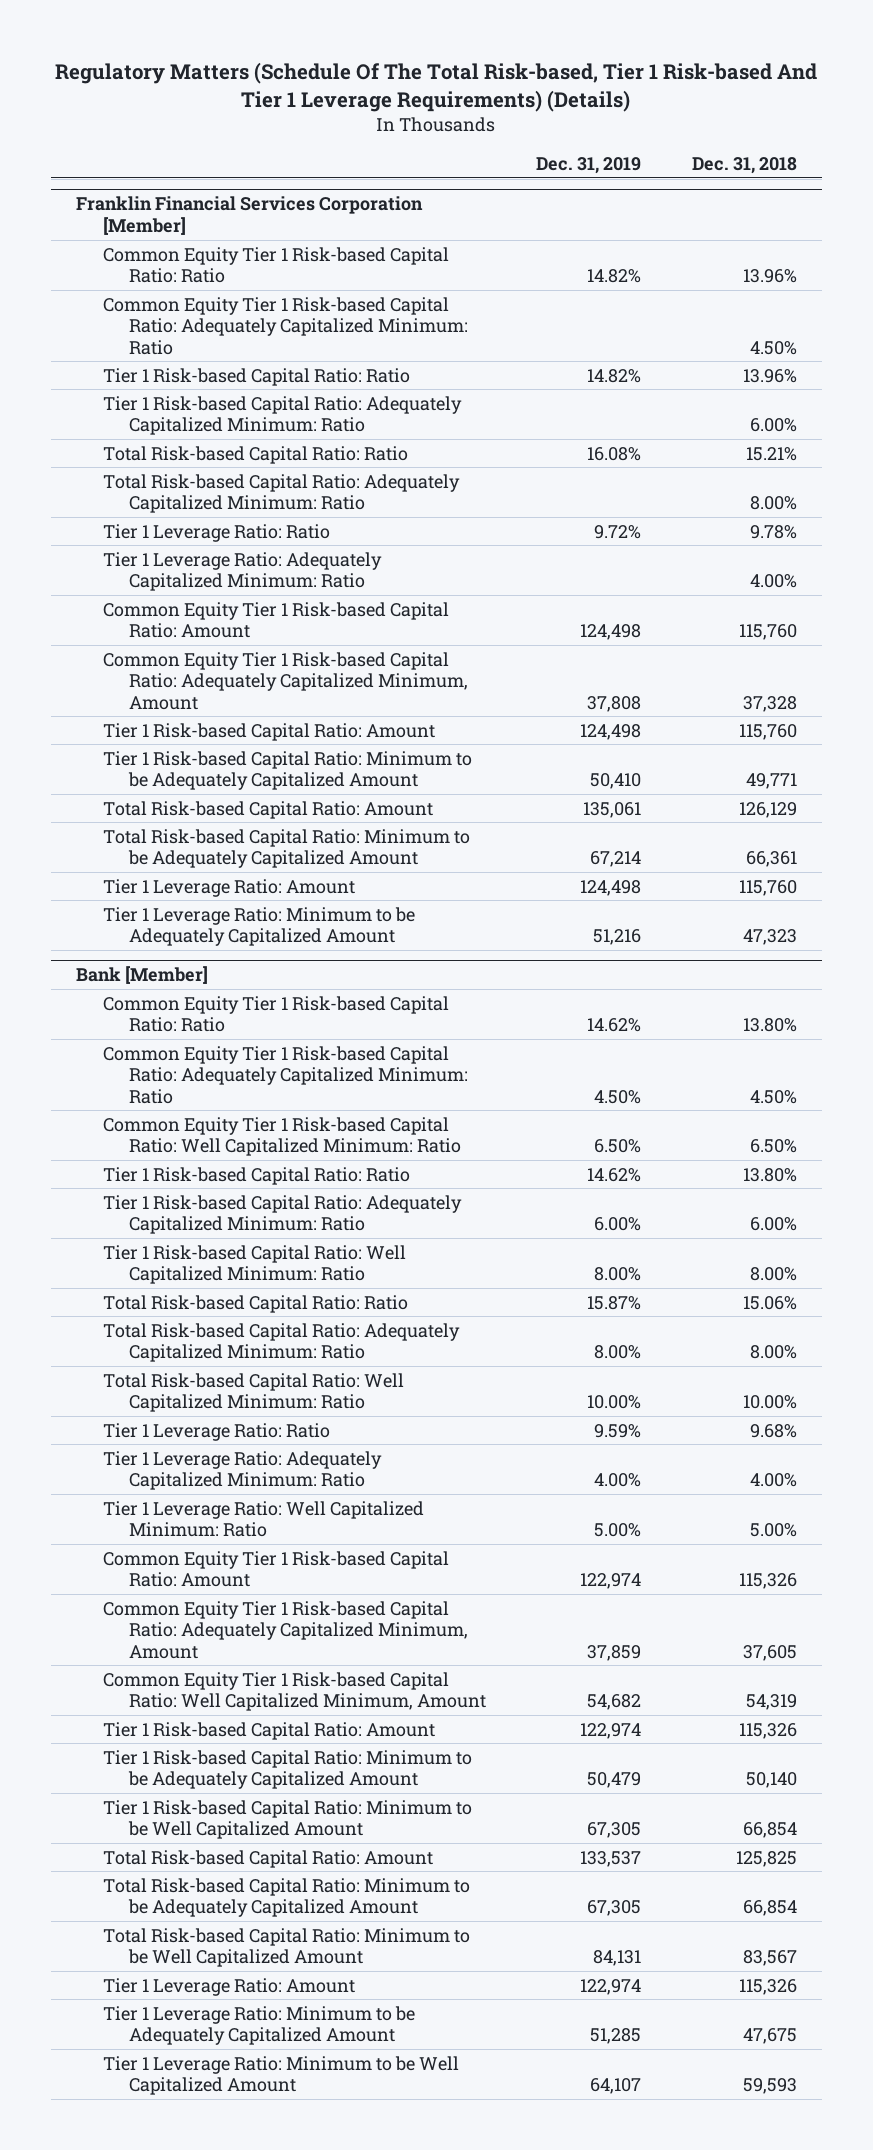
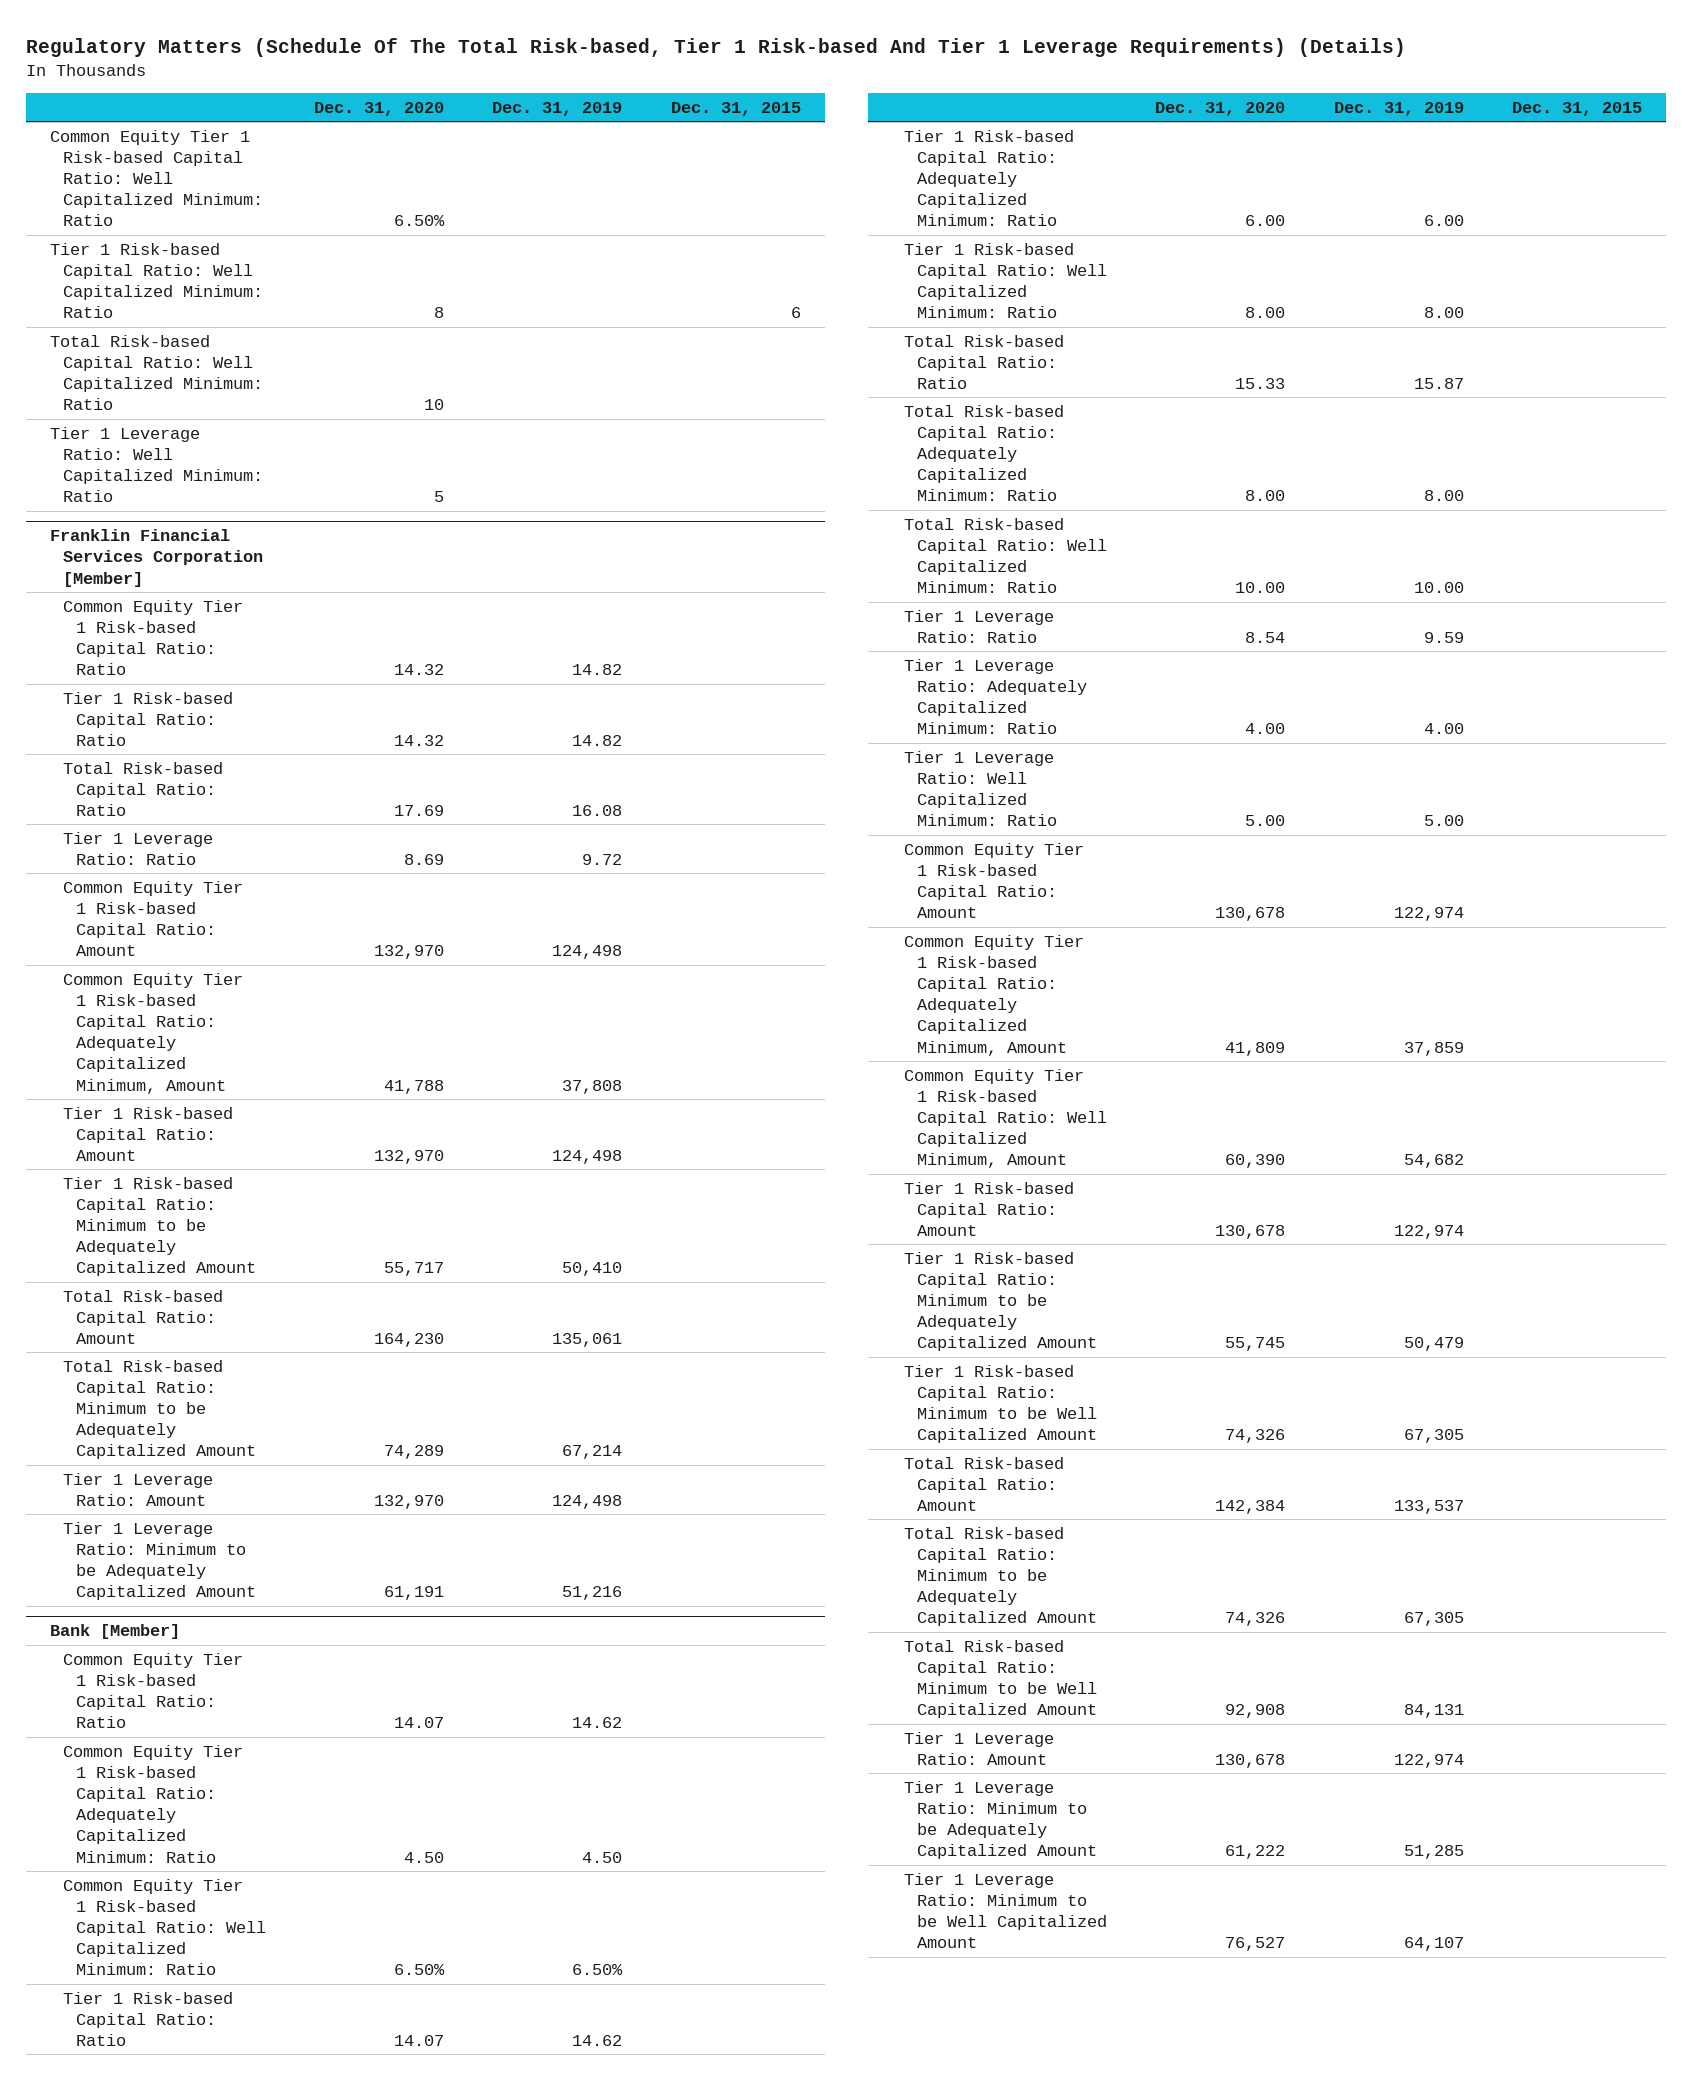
[691,156,797,174] Dec. 31, 2018 -> none
none -> [314,101,445,116] Dec. 31, 2020
none -> [670,101,801,116] Dec. 31, 2015
none -> [50,129,264,227] Common Equity Tier 1 Risk-based Capital Ratio: Well Capitalized Minimum: Ratio
none -> [50,242,264,319] Tier 1 Risk-based Capital Ratio: Well Capitalized Minimum: Ratio
none -> [50,334,264,411] Total Risk-based Capital Ratio: Well Capitalized Minimum: Ratio
none -> [50,426,264,503] Tier 1 Leverage Ratio: Well Capitalized Minimum: Ratio
[102,296,469,355] Common Equity Tier 1 Risk-based Capital Ratio: Adequately Capitalized Minimum: Ratio -> none
[102,395,462,436] Tier 1 Risk-based Capital Ratio: Adequately Capitalized Minimum: Ratio -> none
[102,473,460,514] Total Risk-based Capital Ratio: Adequately Capitalized Minimum: Ratio -> none
[102,551,382,592] Tier 1 Leverage Ratio: Adequately Capitalized Minimum: Ratio -> none
[587,269,642,284] 14.82% -> [572,664,623,676] 14.82
[587,368,642,383] 14.82% -> [572,735,623,747] 14.82
[587,446,642,461] 16.08% -> [572,805,623,817] 16.08
[594,524,642,539] 9.72% -> [582,853,623,865] 9.72
[587,1018,642,1033] 14.62% -> [572,1717,623,1729] 14.62
[594,1089,642,1104] 4.50% -> [582,1851,623,1863] 4.50
[587,1167,642,1182] 14.62% -> [572,2035,623,2047] 14.62
[594,1217,642,1232] 6.00% -> [1423,215,1464,227] 6.00
[594,1267,642,1282] 8.00% -> [1423,307,1464,319] 8.00
[587,1295,642,1310] 15.87% -> [1413,378,1464,390] 15.87
[594,1345,642,1360] 8.00% -> [1423,490,1464,502] 8.00
[587,1395,642,1410] 10.00% -> [1413,582,1464,594] 10.00
[594,1423,642,1438] 9.59% -> [1423,631,1464,643] 9.59
[594,1473,642,1488] 4.00% -> [1423,723,1464,735] 4.00
[594,1523,642,1538] 5.00% -> [1423,815,1464,827] 5.00

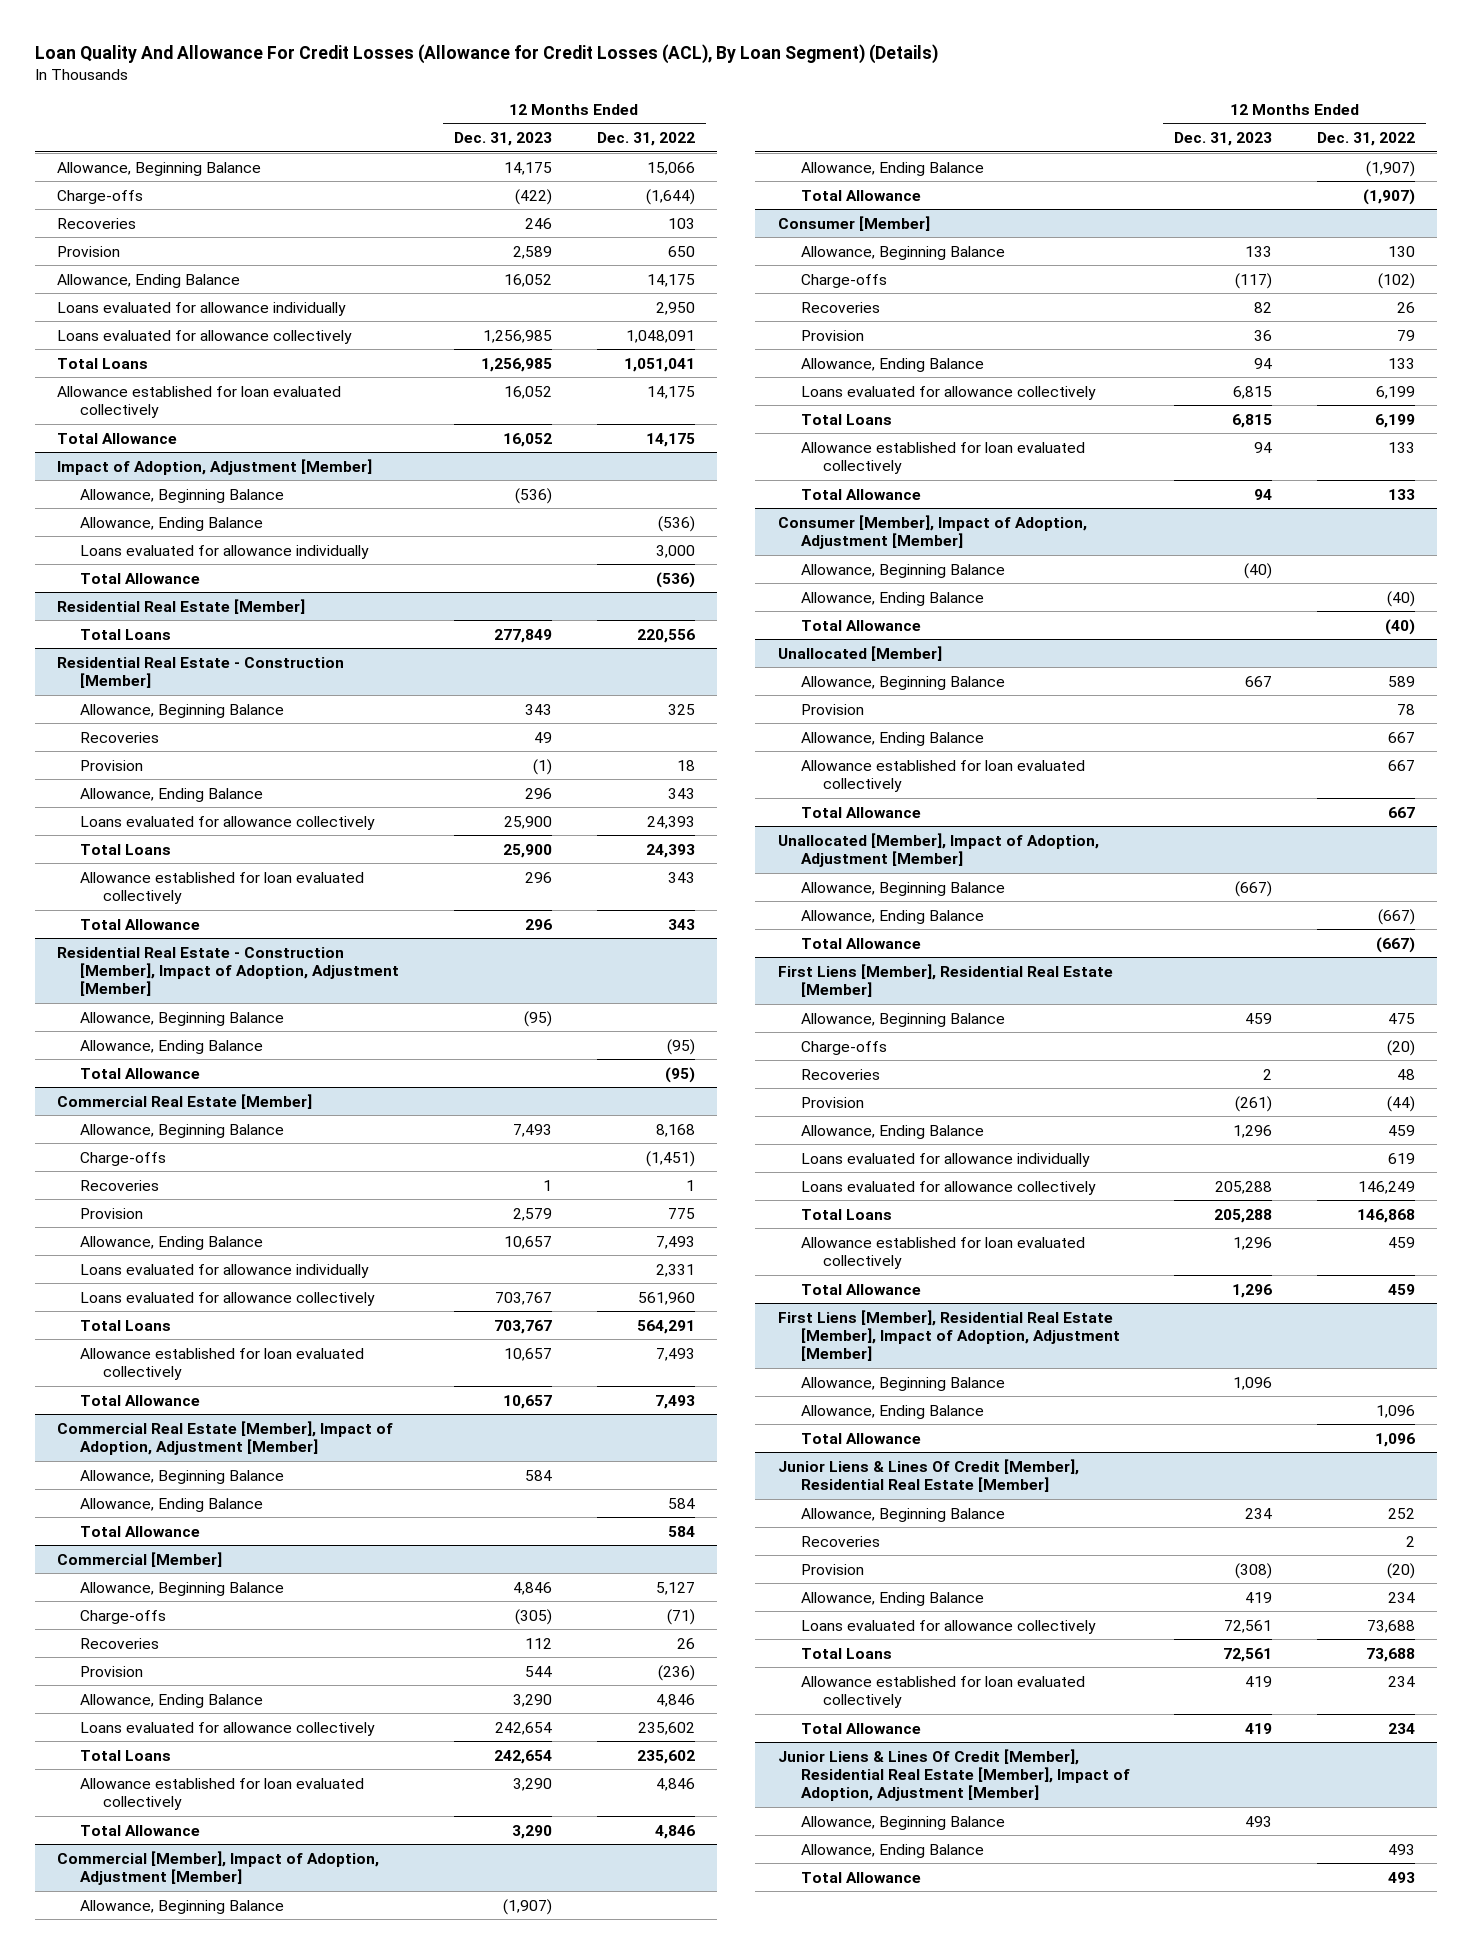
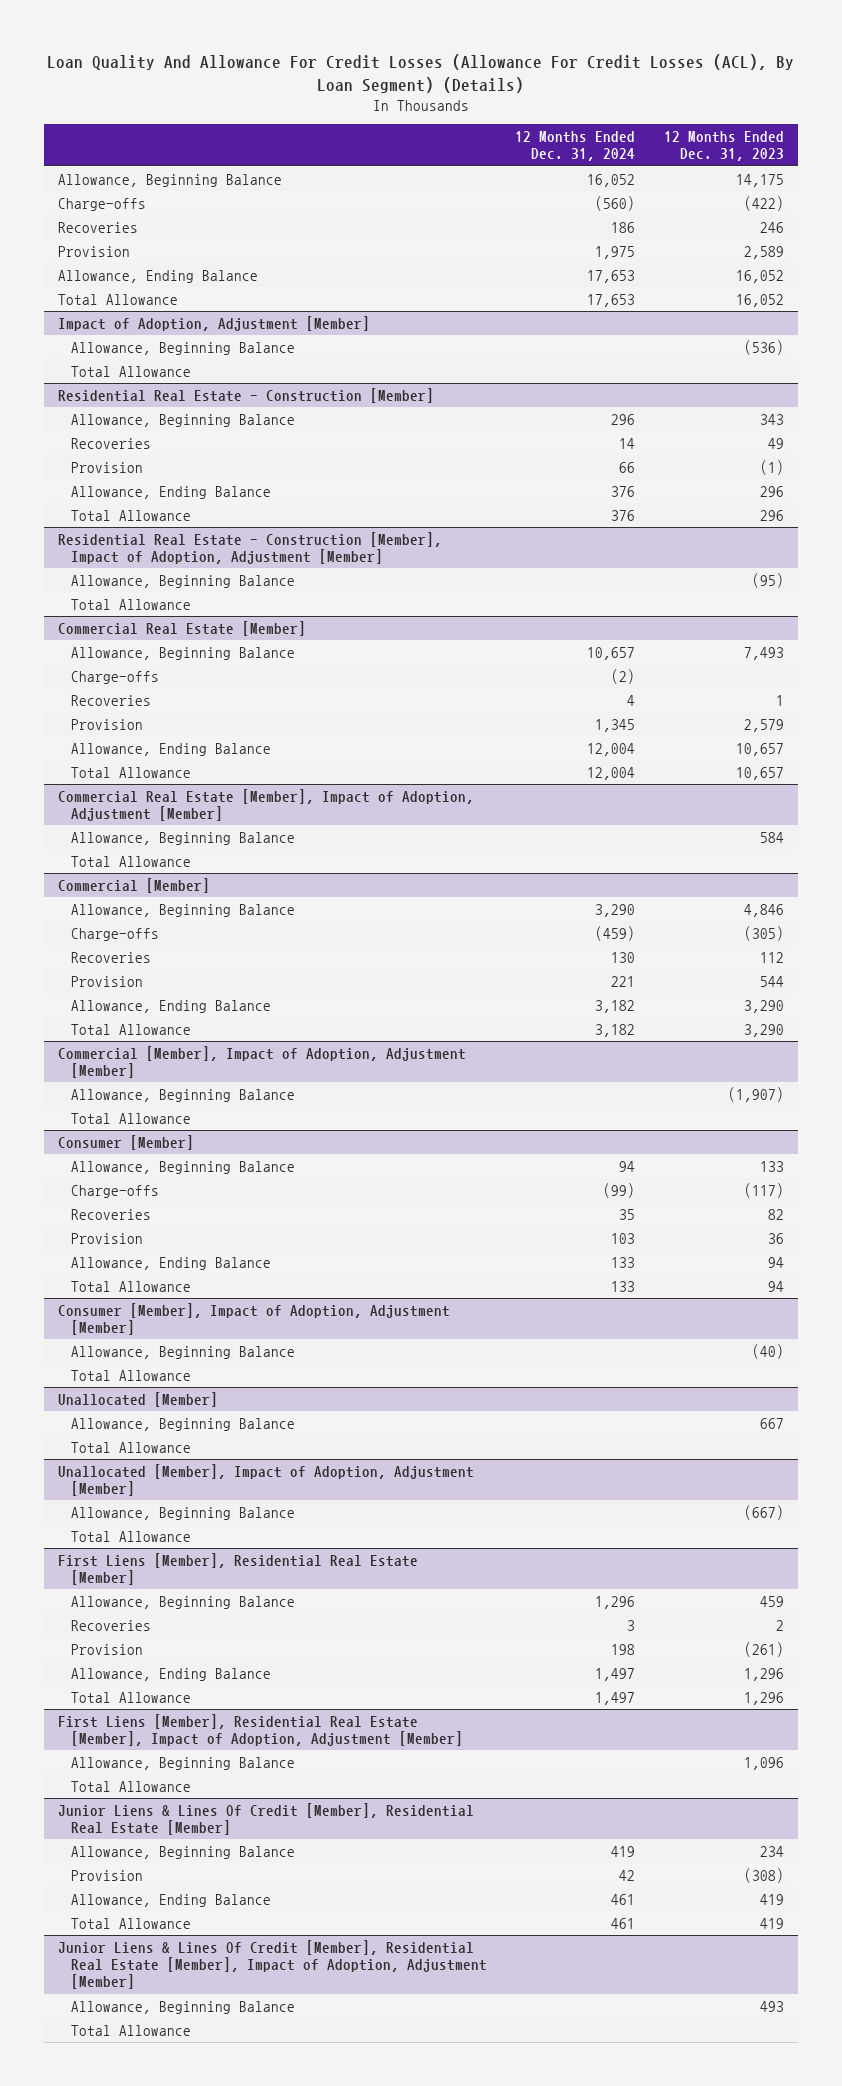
[35,44,939,65] Loan Quality And Allowance For Credit Losses (Allowance for Credit Losses (ACL), By Loan Segment) (Details) -> [47,53,795,93] Loan Quality And Allowance For Credit Losses (Allowance For Credit Losses (ACL), By Loan Segment) (Details)
[596,132,695,147] Dec. 31, 2022 -> none
none -> [515,131,636,162] 12 Months Ended Dec. 31, 2024
[57,301,347,316] Loans evaluated for allowance individually -> none
[57,329,353,344] Loans evaluated for allowance collectively -> none
[57,357,149,369] Total Loans -> none
[57,385,342,418] Allowance established for loan evaluated collectively -> none
[80,516,264,531] Allowance, Ending Balance -> none
[80,544,370,559] Loans evaluated for allowance individually -> none
[57,598,306,614] Residential Real Estate [Member] -> none
[80,628,172,640] Total Loans -> none
[80,815,376,830] Loans evaluated for allowance collectively -> none
[80,843,172,855] Total Loans -> none
[80,871,365,904] Allowance established for loan evaluated collectively -> none
[80,1039,264,1054] Allowance, Ending Balance -> none
[80,1263,370,1278] Loans evaluated for allowance individually -> none
[80,1291,376,1306] Loans evaluated for allowance collectively -> none
[80,1319,172,1331] Total Loans -> none
[80,1347,365,1380] Allowance established for loan evaluated collectively -> none
[80,1497,264,1512] Allowance, Ending Balance -> none
[80,1721,376,1736] Loans evaluated for allowance collectively -> none
[80,1749,172,1761] Total Loans -> none
[80,1777,365,1810] Allowance established for loan evaluated collectively -> none
[800,161,984,176] Allowance, Ending Balance -> none
[800,385,1096,400] Loans evaluated for allowance collectively -> none
[800,413,892,425] Total Loans -> none
[800,441,1085,474] Allowance established for loan evaluated collectively -> none
[800,591,984,606] Allowance, Ending Balance -> none
[800,703,864,715] Provision -> none
[800,731,984,746] Allowance, Ending Balance -> none
[800,759,1085,792] Allowance established for loan evaluated collectively -> none
[800,909,984,924] Allowance, Ending Balance -> none
[800,1040,887,1055] Charge-offs -> none
[800,1152,1090,1167] Loans evaluated for allowance individually -> none
[800,1180,1096,1195] Loans evaluated for allowance collectively -> none
[800,1208,892,1220] Total Loans -> none
[800,1236,1085,1269] Allowance established for loan evaluated collectively -> none
[800,1404,984,1419] Allowance, Ending Balance -> none
[800,1535,880,1547] Recoveries -> none
[800,1619,1096,1634] Loans evaluated for allowance collectively -> none
[800,1647,892,1659] Total Loans -> none
[800,1675,1085,1708] Allowance established for loan evaluated collectively -> none
[800,1843,984,1858] Allowance, Ending Balance -> none

